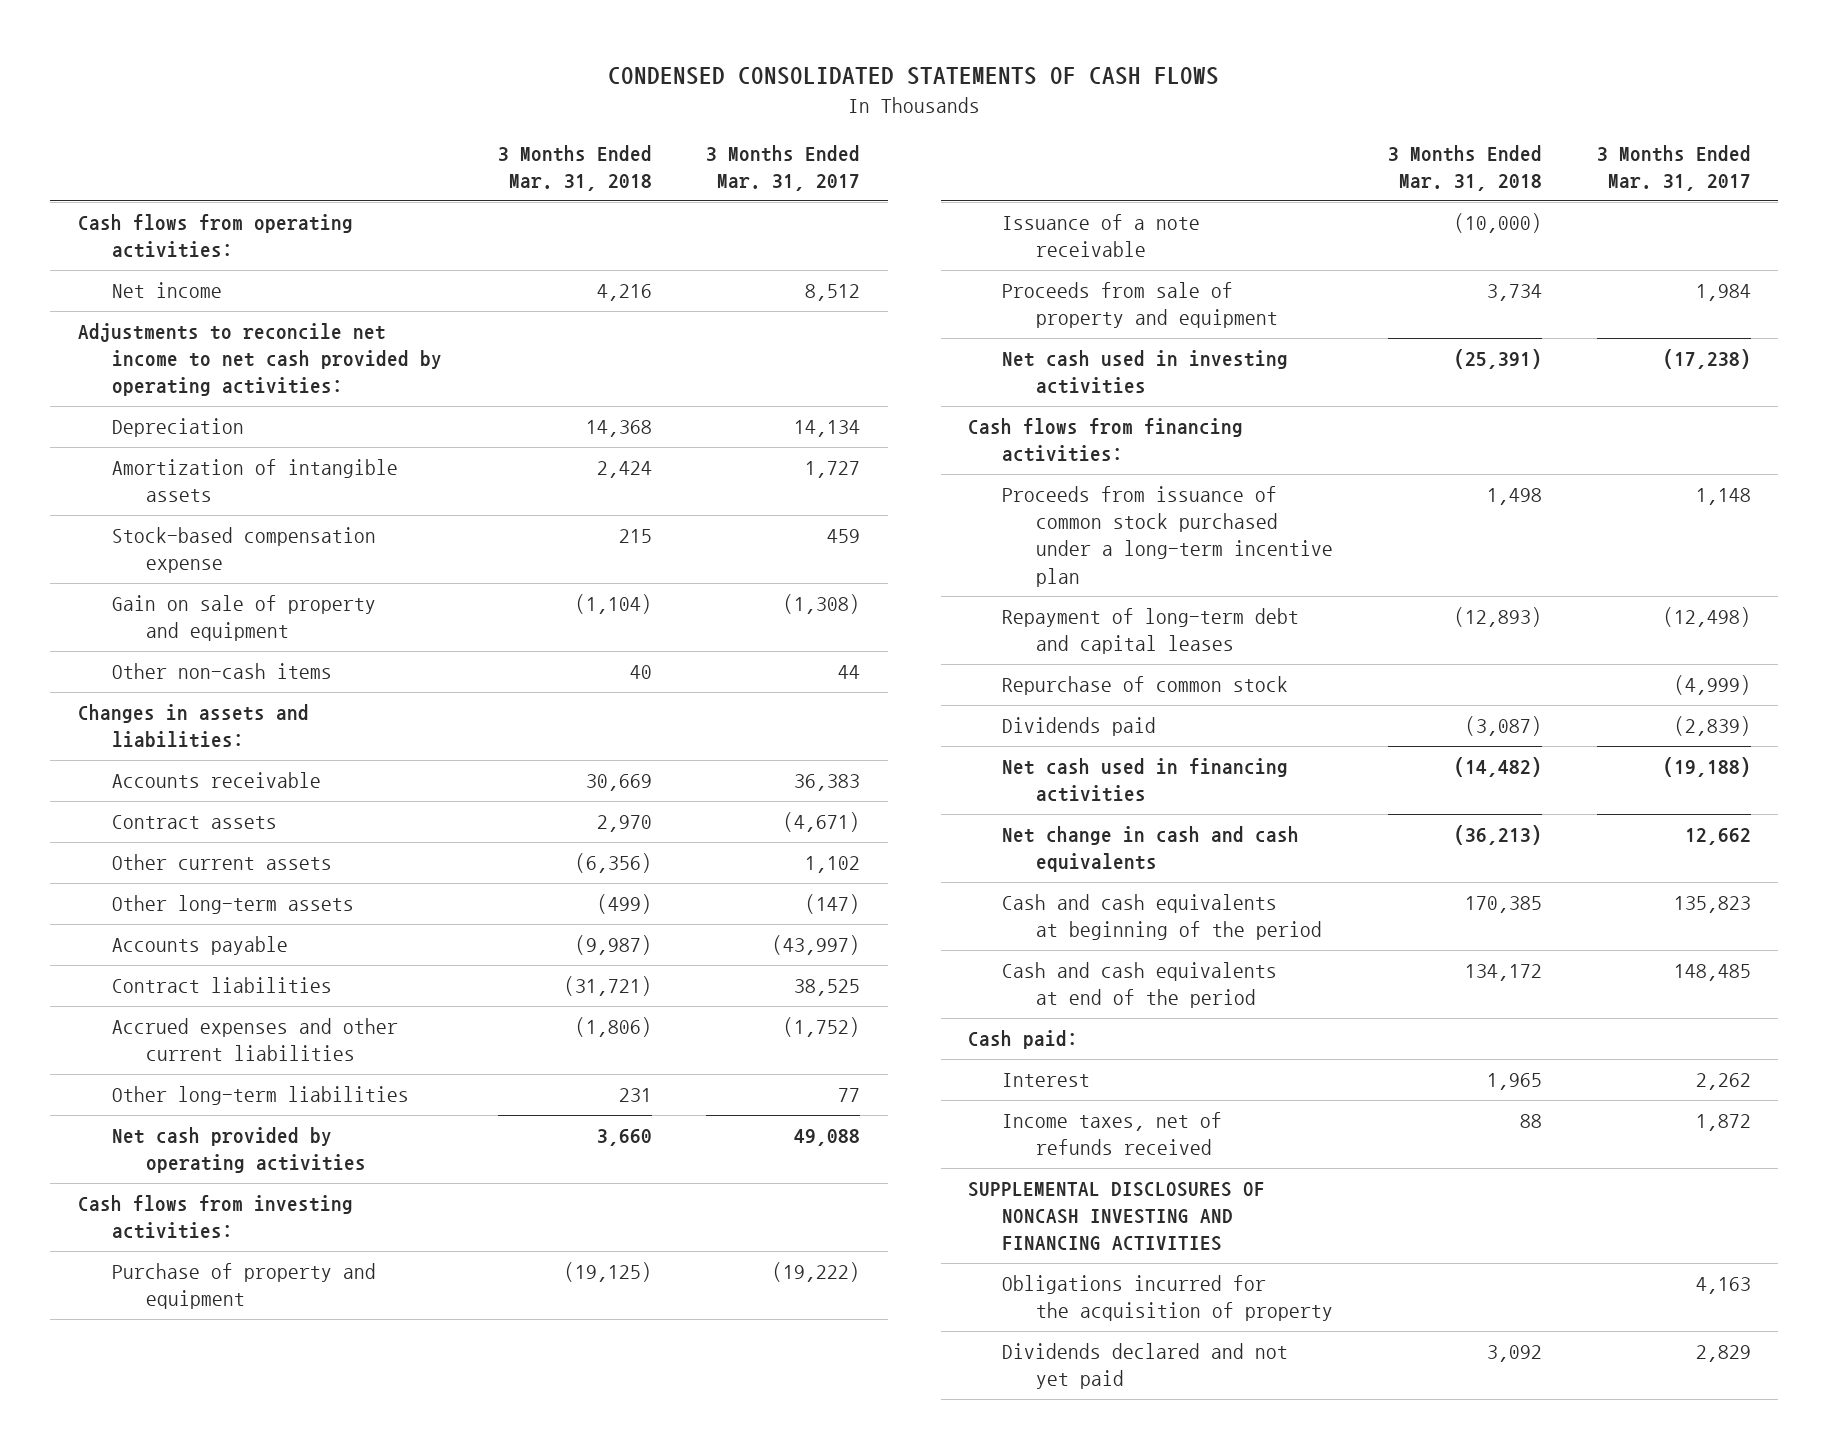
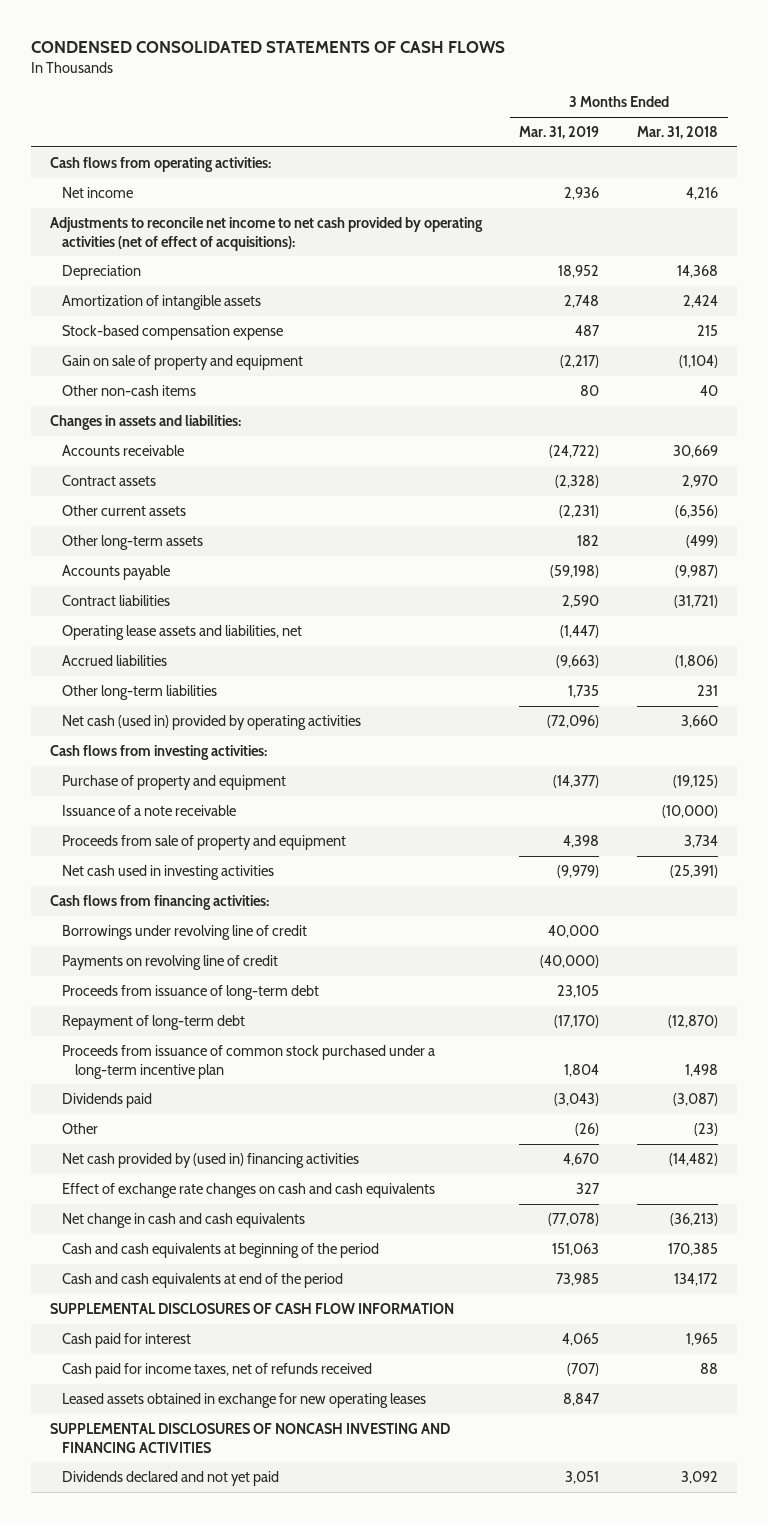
[706,145,861,192] 3 Months Ended Mar. 31, 2017 -> none
none -> [519,125,600,139] Mar. 31, 2019
[77,323,442,397] Adjustments to reconcile net income to net cash provided by operating activities: -> [49,216,483,251] Adjustments to reconcile net income to net cash provided by operating activities (net of effect of acquisitions):
none -> [62,624,303,640] Operating lease assets and liabilities, net
[111,1018,398,1062] Accrued expenses and other current liabilities -> [62,654,168,666] Accrued liabilities
[111,1127,366,1174] Net cash provided by operating activities -> [62,714,362,730] Net cash (used in) provided by operating activities
none -> [62,924,308,940] Borrowings under revolving line of credit
none -> [62,954,279,970] Payments on revolving line of credit
none -> [62,984,320,1000] Proceeds from issuance of long-term debt
none -> [62,1014,246,1030] Repayment of long-term debt
[1002,608,1300,655] Repayment of long-term debt and capital leases -> none
[1002,676,1289,696] Repurchase of common stock -> none
none -> [62,1122,99,1134] Other
[1002,758,1289,803] Net cash used in financing activities -> [62,1152,360,1168] Net cash provided by (used in) financing activities
none -> [62,1182,436,1198] Effect of exchange rate changes on cash and cash equivalents
[968,1030,1079,1050] Cash paid: -> none
none -> [49,1302,454,1314] SUPPLEMENTAL DISCLOSURES OF CASH FLOW INFORMATION
[1002,1073,1091,1088] Interest -> [62,1332,192,1348] Cash paid for interest
[1002,1112,1223,1156] Income taxes, net of refunds received -> [62,1362,373,1378] Cash paid for income taxes, net of refunds received
none -> [62,1392,427,1408] Leased assets obtained in exchange for new operating leases
[1002,1275,1333,1322] Obligations incurred for the acquisition of property -> none

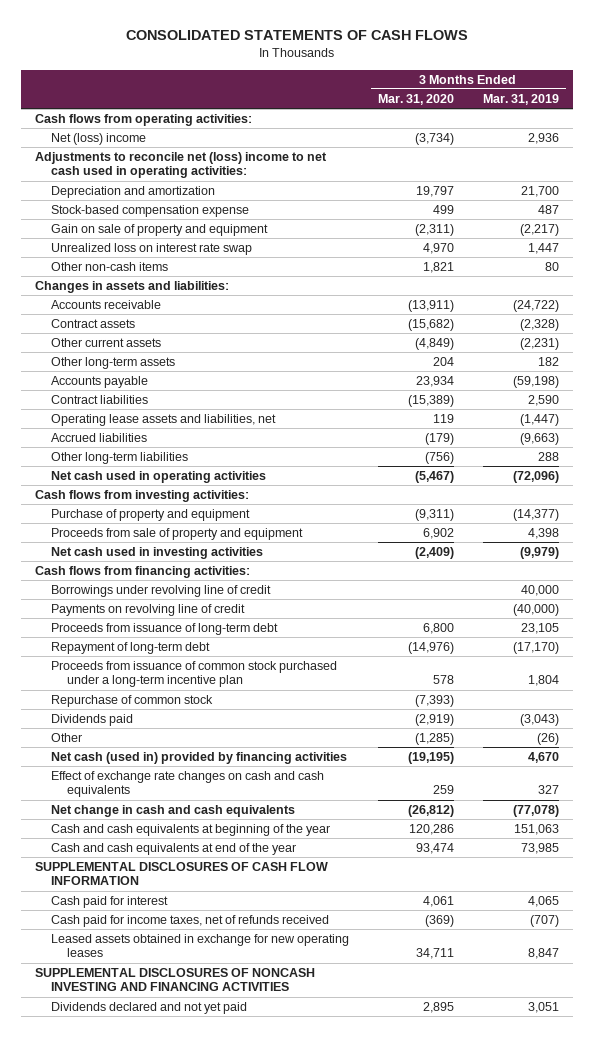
[30,41,505,54] CONDENSED CONSOLIDATED STATEMENTS OF CASH FLOWS -> [126,30,469,41] CONSOLIDATED STATEMENTS OF CASH FLOWS
[637,125,719,139] Mar. 31, 2018 -> none
none -> [377,93,454,105] Mar. 31, 2020
[62,264,142,280] Depreciation -> none
[62,294,262,310] Amortization of intangible assets -> none
[62,186,134,198] Net income -> [51,132,147,145] Net (loss) income
[49,216,483,251] Adjustments to reconcile net income to net cash provided by operating activities (net of effect of acquisitions): -> [35,151,328,179] Adjustments to reconcile net (loss) income to net cash used in operating activities:
none -> [51,185,216,198] Depreciation and amortization
none -> [51,242,253,255] Unrealized loss on interest rate swap
[568,684,600,698] 1,735 -> [537,451,559,461] 288
[62,714,362,730] Net cash (used in) provided by operating activities -> [51,470,267,483] Net cash used in operating activities
[62,804,237,816] Issuance of a note receivable -> none
none -> [51,694,214,707] Repurchase of common stock
[62,1152,360,1168] Net cash provided by (used in) financing activities -> [51,751,348,764] Net cash (used in) provided by financing activities
[62,1242,380,1258] Cash and cash equivalents at beginning of the period -> [51,823,331,836] Cash and cash equivalents at beginning of the year
[62,1272,344,1288] Cash and cash equivalents at end of the period -> [51,842,297,855] Cash and cash equivalents at end of the year

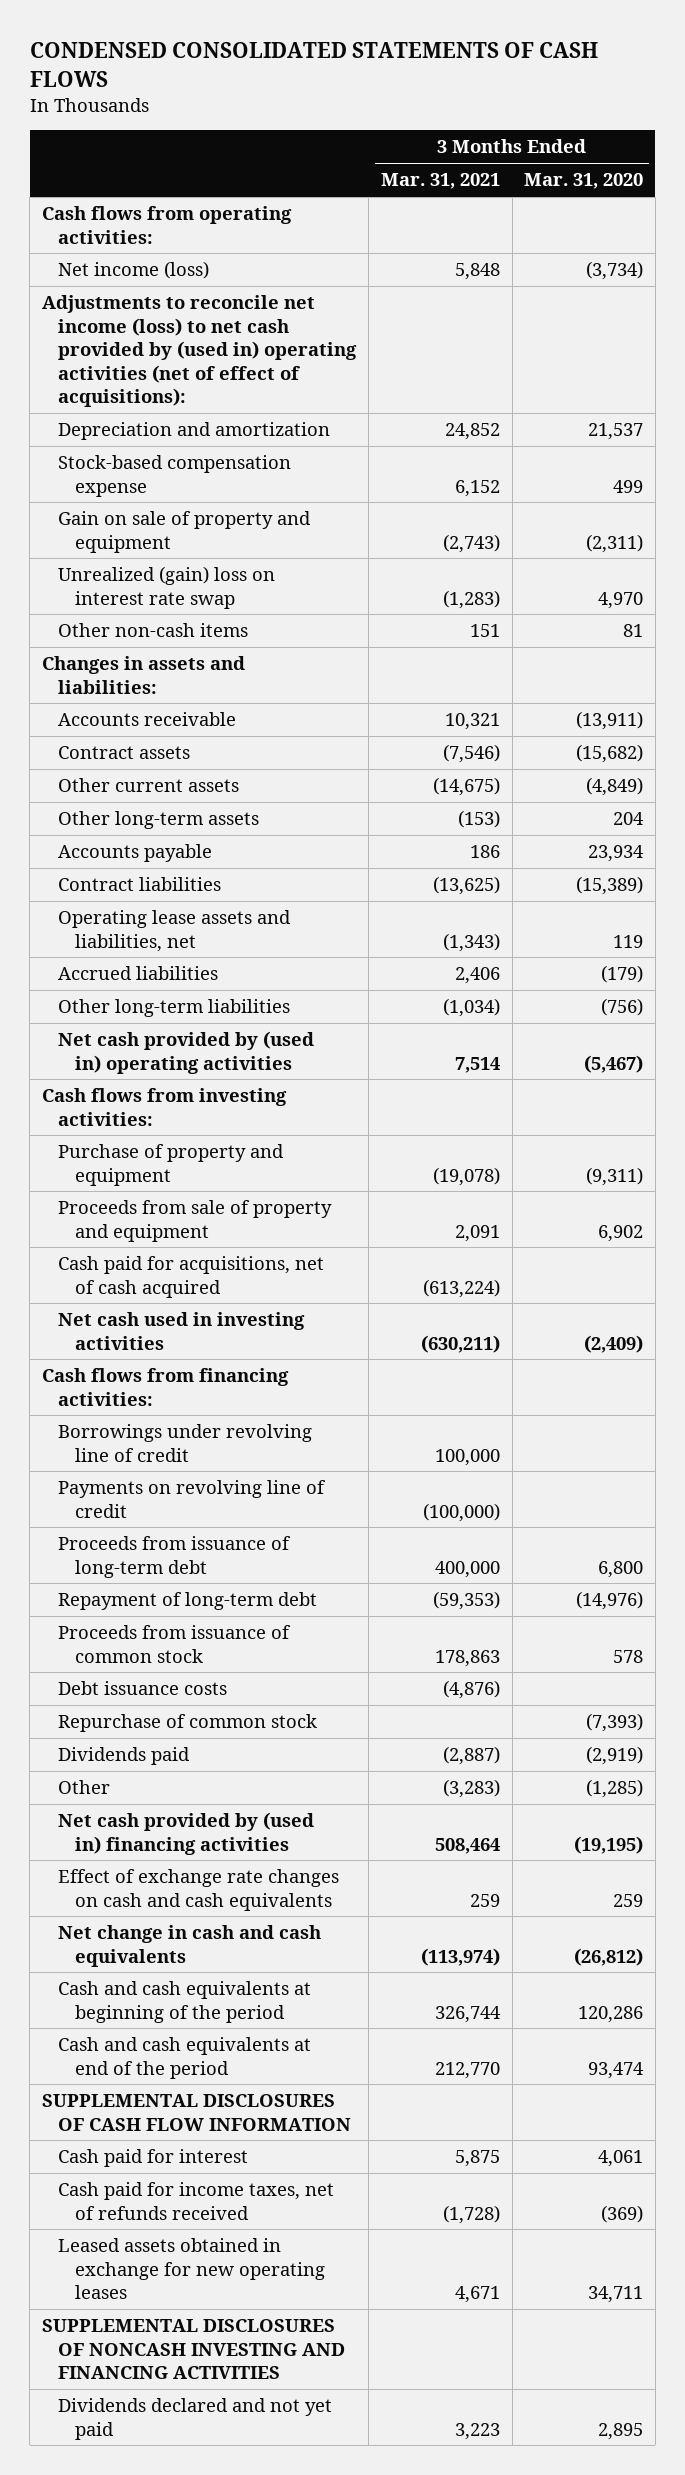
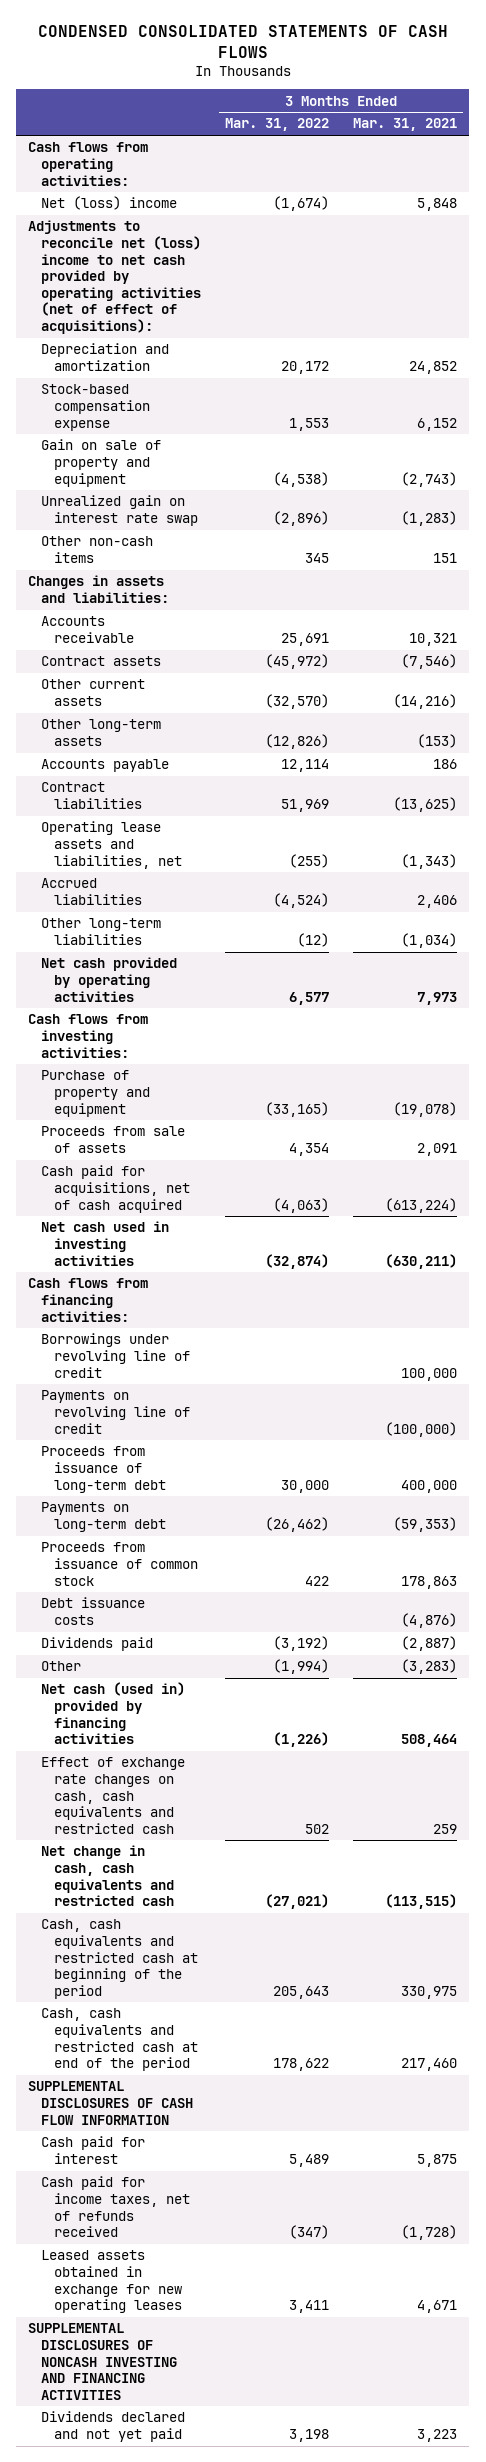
[524,173,644,190] Mar. 31, 2020 -> none
none -> [225,118,330,132] Mar. 31, 2022
[58,261,210,280] Net income (loss) -> [41,196,178,211] Net (loss) income
[41,295,358,408] Adjustments to reconcile net income (loss) to net cash provided by (used in) operating activities (net of effect of acquisitions): -> [28,220,202,334] Adjustments to reconcile net (loss) income to net cash provided by operating activities (net of effect of acquisitions):
[58,566,276,609] Unrealized (gain) loss on interest rate swap -> [41,495,198,526] Unrealized gain on interest rate swap
[432,777,500,797] (14,675) -> [393,693,458,709] (14,216)
[58,1031,315,1074] Net cash provided by (used in) operating activities -> [41,957,178,1002] Net cash provided by operating activities
[454,1056,500,1073] 7,514 -> [417,991,458,1005] 7,973
[58,1200,333,1242] Proceeds from sale of property and equipment -> [41,1126,186,1153] Proceeds from sale of assets
[58,1592,318,1611] Repayment of long-term debt -> [41,1502,166,1532] Payments on long-term debt
[58,1714,318,1733] Repurchase of common stock -> none
[58,1812,315,1855] Net cash provided by (used in) financing activities -> [41,1682,186,1745] Net cash (used in) provided by financing activities
[58,1869,340,1911] Effect of exchange rate changes on cash and cash equivalents -> [41,1757,186,1834] Effect of exchange rate changes on cash, cash equivalents and restricted cash
[58,1925,322,1967] Net change in cash and cash equivalents -> [41,1845,174,1907] Net change in cash, cash equivalents and restricted cash
[420,1947,500,1966] (113,974) -> [385,1894,458,1910] (113,515)
[58,1981,312,2023] Cash and cash equivalents at beginning of the period -> [41,1919,198,1999] Cash, cash equivalents and restricted cash at beginning of the period
[434,2005,501,2023] 326,744 -> [401,1985,458,1999] 330,975
[58,2037,312,2079] Cash and cash equivalents at end of the period -> [41,2008,198,2072] Cash, cash equivalents and restricted cash at end of the period
[434,2061,500,2079] 212,770 -> [401,2058,458,2072] 217,460

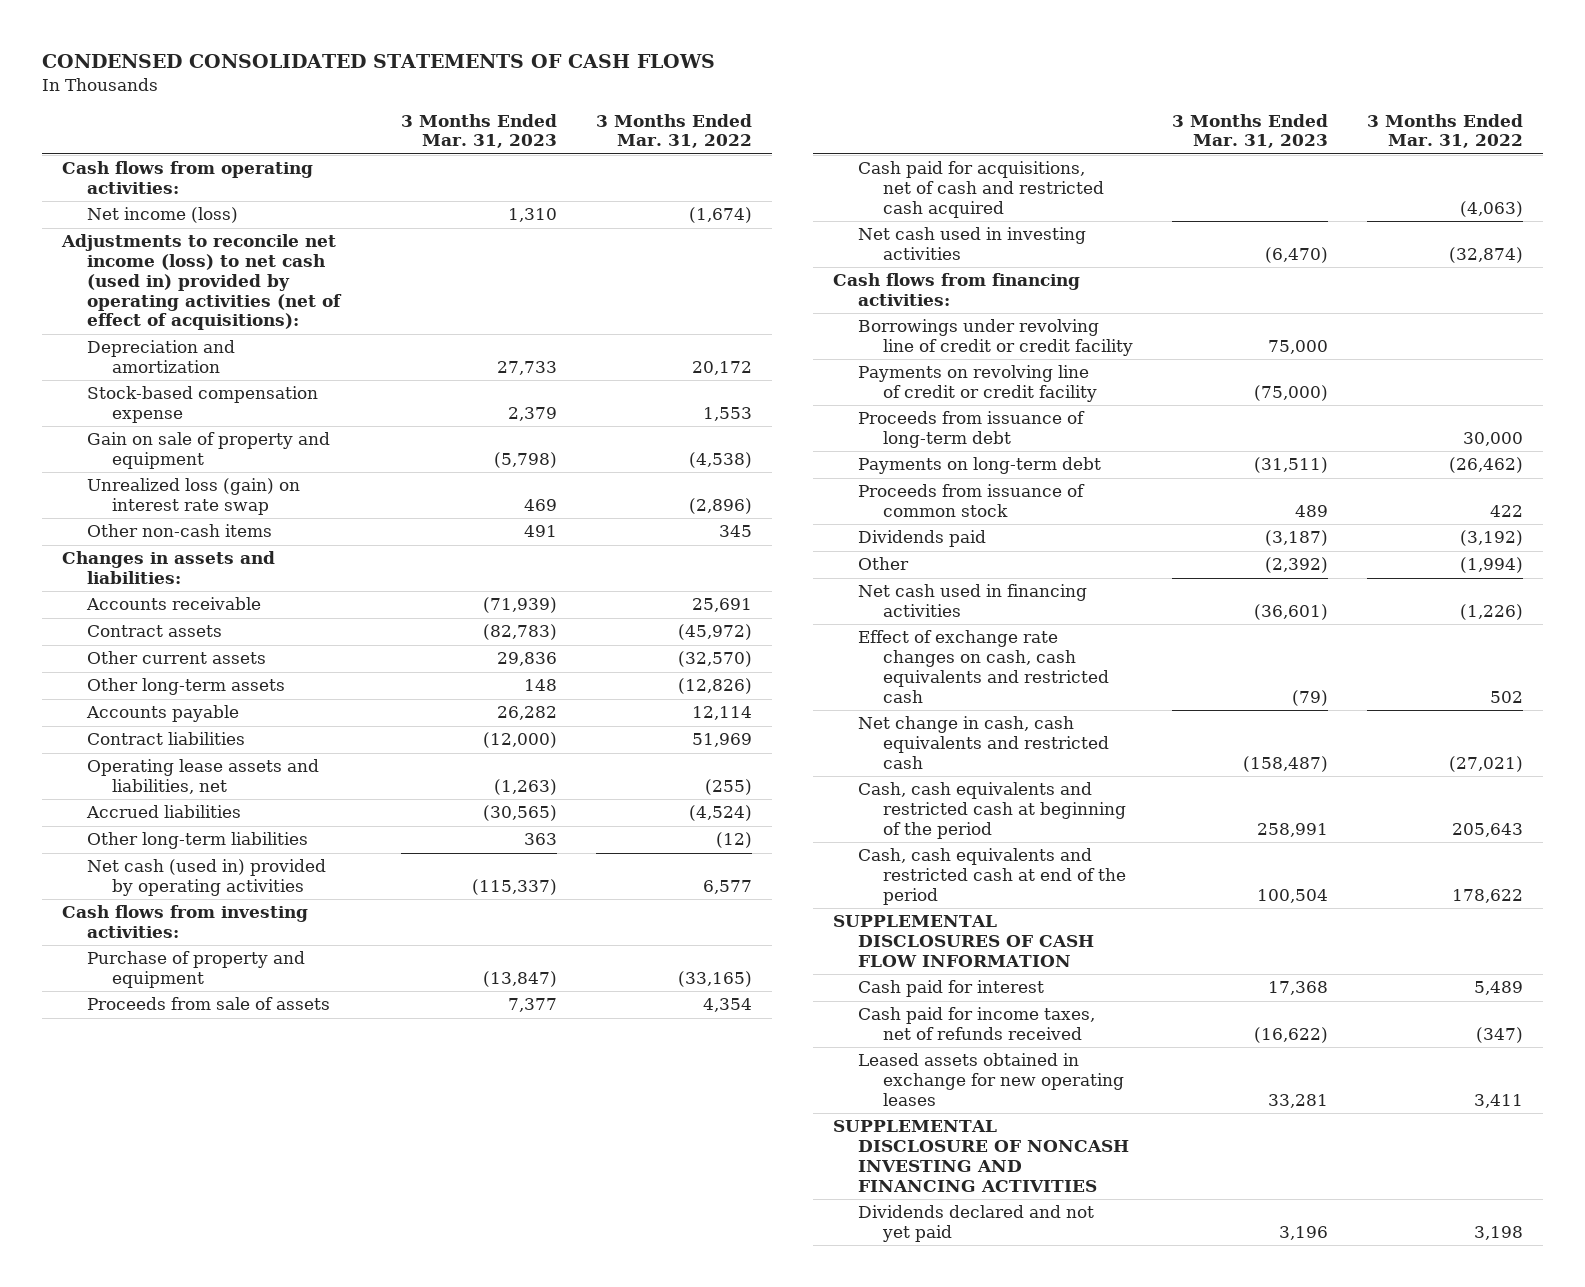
[353,118,458,132] Mar. 31, 2021 -> none
none -> [400,113,557,149] 3 Months Ended Mar. 31, 2023
[41,196,178,211] Net (loss) income -> [86,207,238,224] Net income (loss)
[28,220,202,334] Adjustments to reconcile net (loss) income to net cash provided by operating activities (net of effect of acquisitions): -> [60,234,342,331] Adjustments to reconcile net income (loss) to net cash (used in) provided by operating activities (net of effect of acquisitions):
[41,495,198,526] Unrealized gain on interest rate swap -> [86,478,300,516] Unrealized loss (gain) on interest rate swap
[41,957,178,1002] Net cash provided by operating activities -> [86,859,326,897] Net cash (used in) provided by operating activities
[41,1165,190,1213] Cash paid for acquisitions, net of cash acquired -> [857,161,1104,218] Cash paid for acquisitions, net of cash and restricted cash acquired
[41,1333,190,1378] Borrowings under revolving line of credit -> [857,319,1133,357] Borrowings under revolving line of credit or credit facility
[41,1390,190,1434] Payments on revolving line of credit -> [857,365,1097,403] Payments on revolving line of credit or credit facility
[41,1597,146,1625] Debt issuance costs -> none
[41,1682,186,1745] Net cash (used in) provided by financing activities -> [857,584,1087,618] Net cash used in financing activities
[28,2323,178,2400] SUPPLEMENTAL DISCLOSURES OF NONCASH INVESTING AND FINANCING ACTIVITIES -> [832,1120,1129,1192] SUPPLEMENTAL DISCLOSURE OF NONCASH INVESTING AND FINANCING ACTIVITIES

